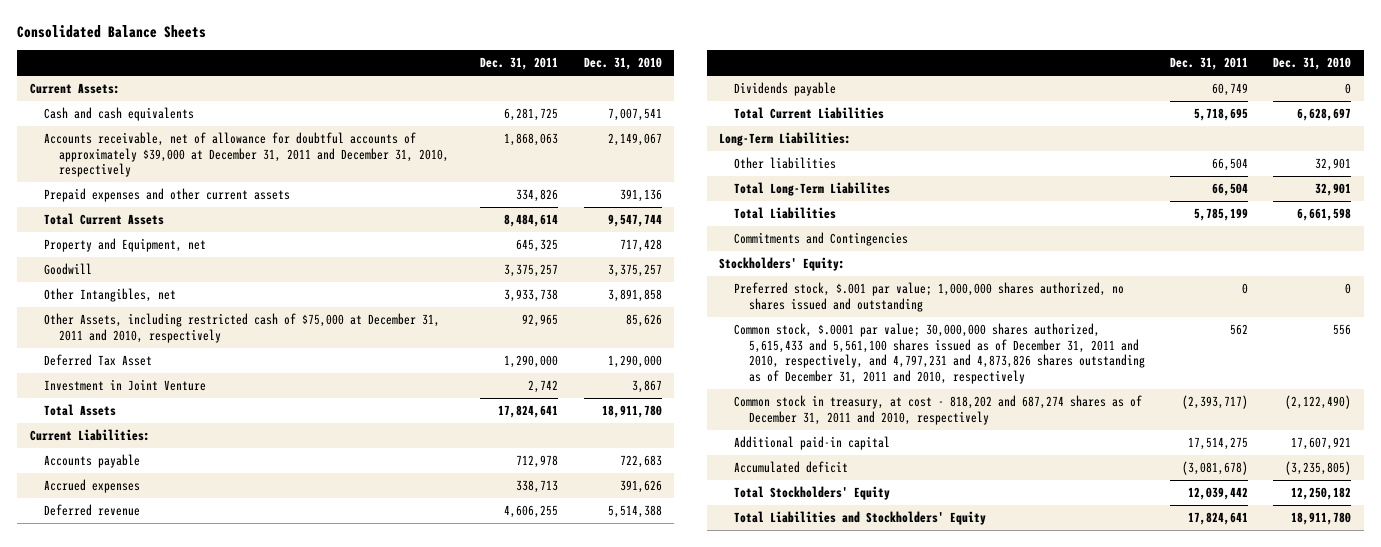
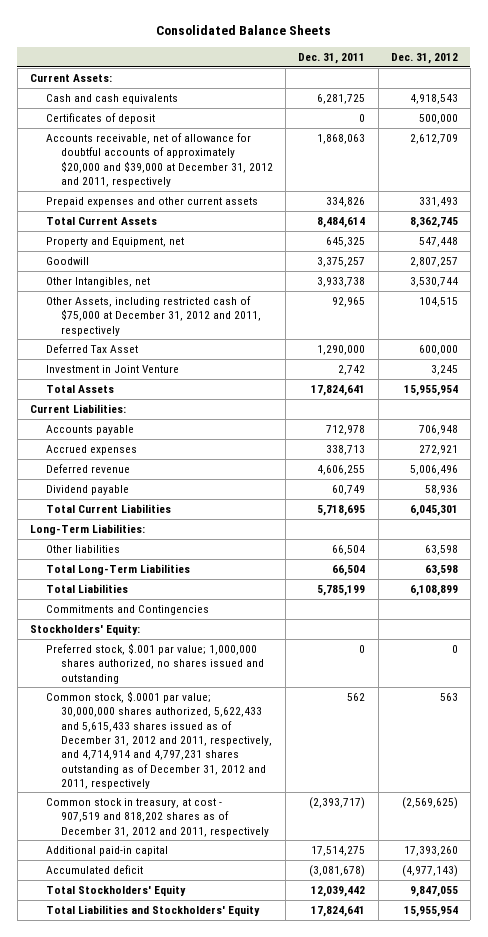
[583,57,662,71] Dec. 31, 2010 -> none
none -> [390,53,458,65] Dec. 31, 2012
none -> [45,112,155,124] Certificates of deposit
[44,132,449,178] Accounts receivable, net of allowance for doubtful accounts of approximately $39,000 at December 31, 2011 and December 31, 2010, respectively -> [45,132,274,187] Accounts receivable, net of allowance for doubtful accounts of approximately $20,000 and $39,000 at December 31, 2012 and 2011, respectively
[44,313,441,343] Other Assets, including restricted cash of $75,000 at December 31, 2011 and 2010, respectively -> [45,295,262,336] Other Assets, including restricted cash of $75,000 at December 31, 2012 and 2011, respectively
[733,82,836,97] Dividends payable -> [45,484,129,495] Dividend payable
[733,182,890,197] Total Long-Term Liabilites -> [45,563,190,575] Total Long-Term Liabilities
[733,323,1145,384] Common stock, $.0001 par value; 30,000,000 shares authorized, 5,615,433 and 5,561,100 shares issued as of December 31, 2011 and 2010, respectively, and 4,797,231 and 4,873,826 shares outstanding as of December 31, 2011 and 2010, respectively -> [45,690,273,789] Common stock, $.0001 par value; 30,000,000 shares authorized, 5,622,433 and 5,615,433 shares issued as of December 31, 2012 and 2011, respectively, and 4,714,914 and 4,797,231 shares outstanding as of December 31, 2012 and 2011, respectively
[733,395,1142,425] Common stock in treasury, at cost - 818,202 and 687,274 shares as of December 31, 2011 and 2010, respectively -> [45,797,270,837] Common stock in treasury, at cost - 907,519 and 818,202 shares as of December 31, 2012 and 2011, respectively

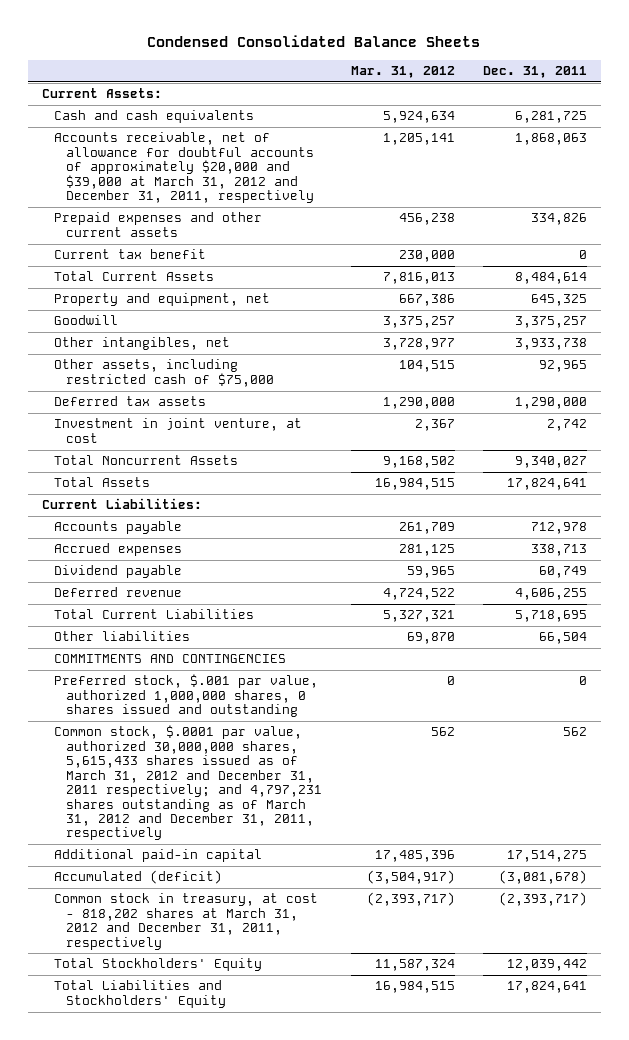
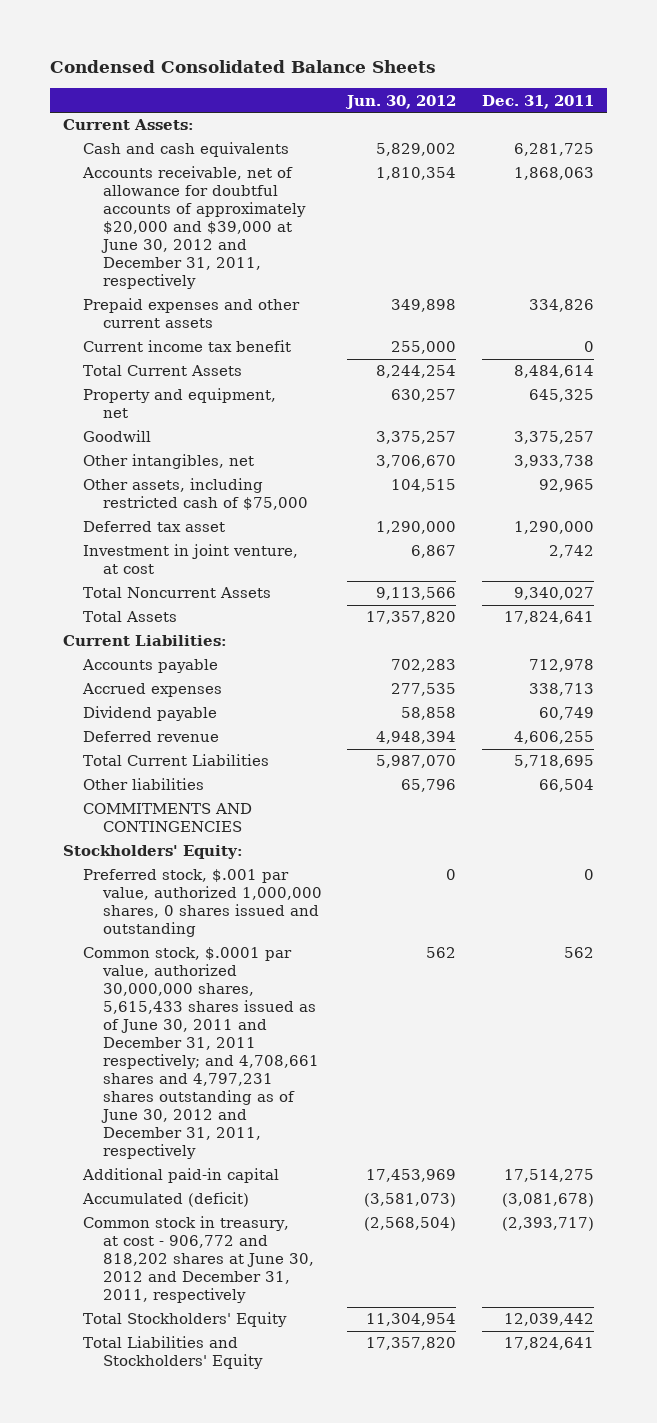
[350,66,455,79] Mar. 31, 2012 -> none
none -> [345,94,457,109] Jun. 30, 2012
[54,132,315,204] Accounts receivable, net of allowance for doubtful accounts of approximately $20,000 and $39,000 at March 31, 2012 and December 31, 2011, respectively -> [81,166,306,290] Accounts receivable, net of allowance for doubtful accounts of approximately $20,000 and $39,000 at June 30, 2012 and December 31, 2011, respectively
[54,249,207,260] Current tax benefit -> [82,340,291,353] Current income tax benefit
[54,396,207,407] Deferred tax assets -> [82,521,225,533] Deferred tax asset
none -> [63,845,244,860] Stockholders' Equity:
[54,725,323,841] Common stock, $.0001 par value, authorized 30,000,000 shares, 5,615,433 shares issued as of March 31, 2012 and December 31, 2011 respectively; and 4,797,231 shares outstanding as of March 31, 2012 and December 31, 2011, respectively -> [82,947,319,1160] Common stock, $.0001 par value, authorized 30,000,000 shares, 5,615,433 shares issued as of June 30, 2011 and December 31, 2011 respectively; and 4,708,661 shares and 4,797,231 shares outstanding as of June 30, 2012 and December 31, 2011, respectively
[54,893,319,950] Common stock in treasury, at cost - 818,202 shares at March 31, 2012 and December 31, 2011, respectively -> [82,1216,314,1304] Common stock in treasury, at cost - 906,772 and 818,202 shares at June 30, 2012 and December 31, 2011, respectively

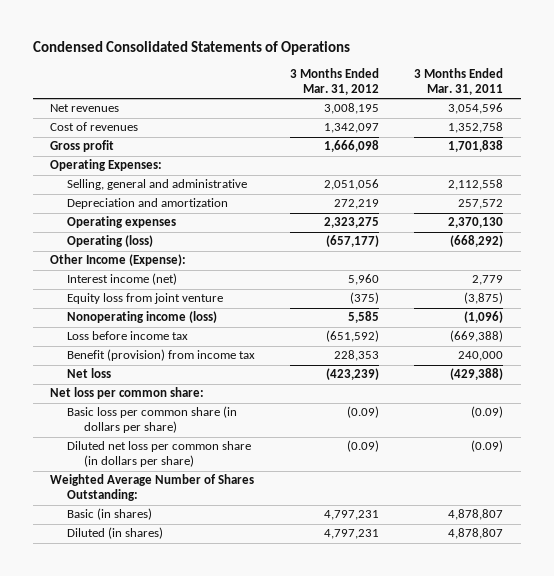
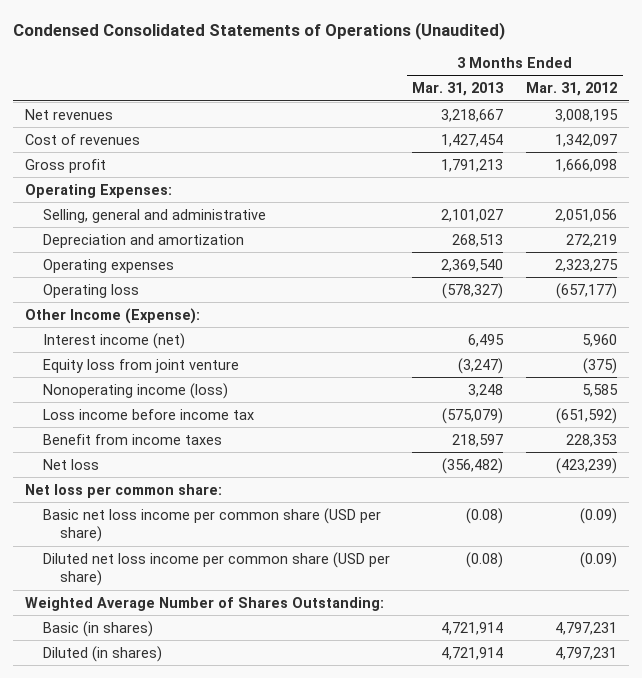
[32,41,350,56] Condensed Consolidated Statements of Operations -> [13,21,506,40] Condensed Consolidated Statements of Operations (Unaudited)
[414,67,504,95] 3 Months Ended Mar. 31, 2011 -> none
none -> [412,82,505,97] Mar. 31, 2013
[67,235,154,248] Operating (loss) -> [42,283,139,298] Operating loss
[67,331,189,341] Loss before income tax -> [42,408,254,420] Loss income before income tax
[67,349,256,362] Benefit (provision) from income tax -> [42,433,222,445] Benefit from income taxes
[67,406,238,434] Basic loss per common share (in dollars per share) -> [42,507,381,542] Basic net loss income per common share (USD per share)
[67,441,252,468] Diluted net loss per common share (in dollars per share) -> [42,551,390,586] Diluted net loss income per common share (USD per share)

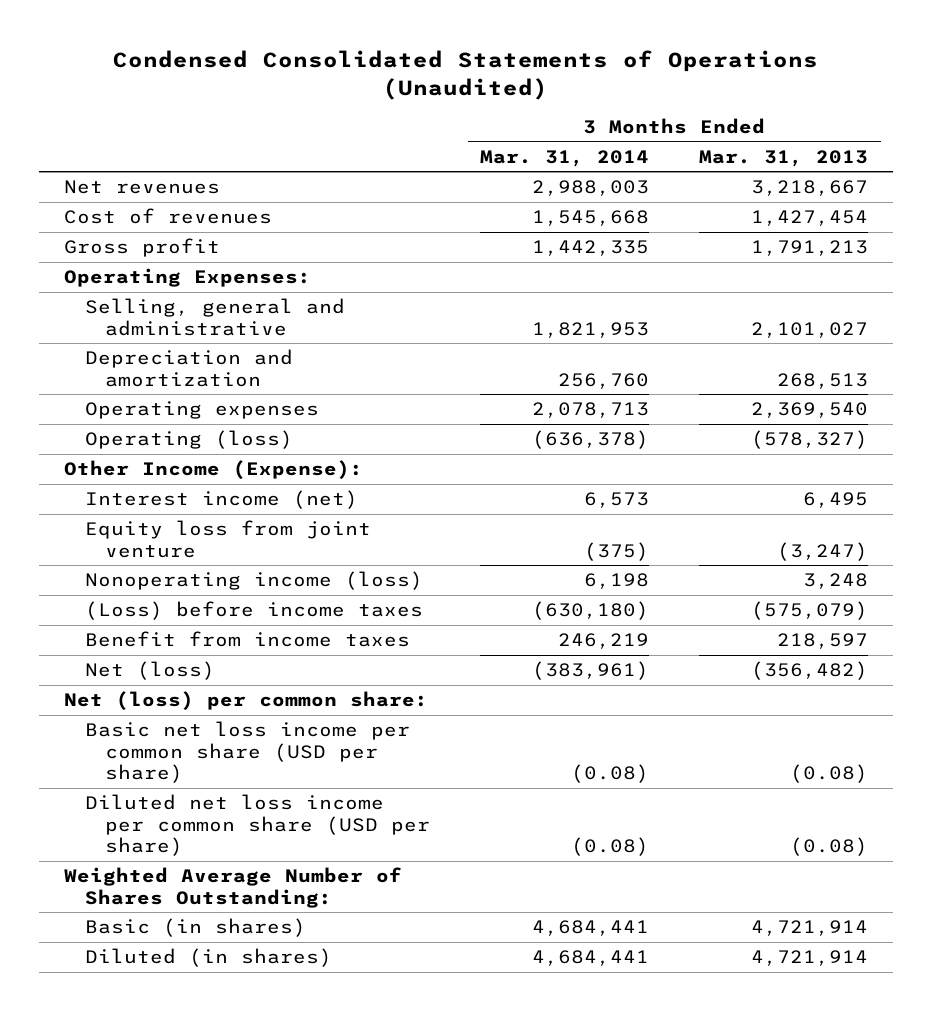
[526,82,618,97] Mar. 31, 2012 -> none
none -> [480,149,650,167] Mar. 31, 2014
[42,283,139,298] Operating loss -> [84,429,293,449] Operating (loss)
[42,408,254,420] Loss income before income tax -> [84,600,423,620] (Loss) before income taxes
[42,458,99,470] Net loss -> [84,660,215,680] Net (loss)
[24,483,222,498] Net loss per common share: -> [64,690,429,710] Net (loss) per common share:

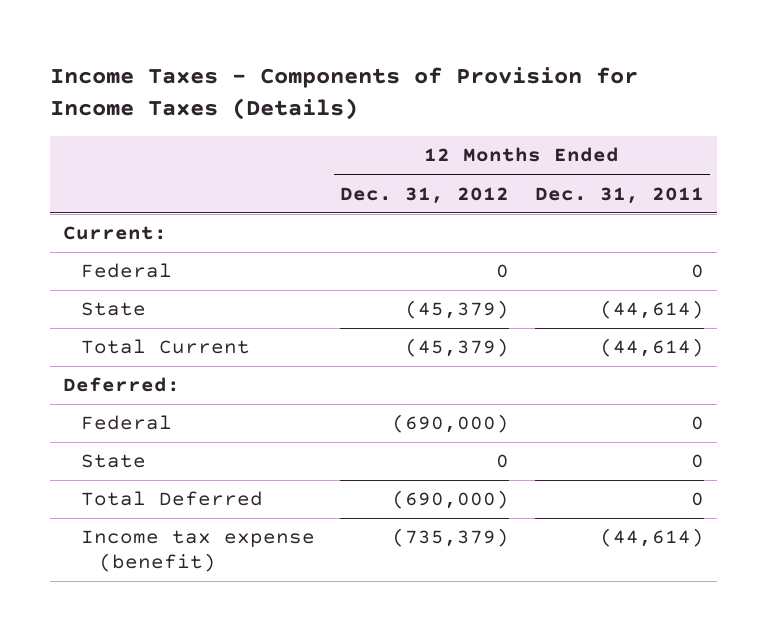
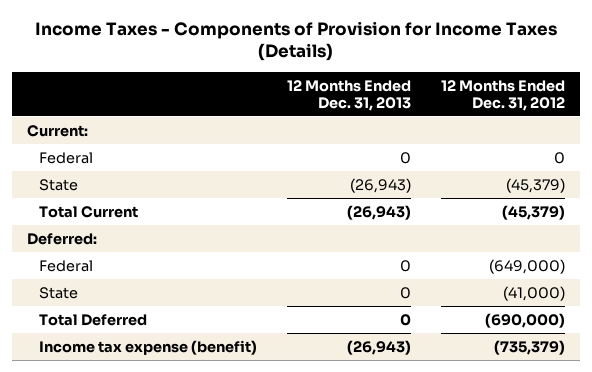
[534,186,704,204] Dec. 31, 2011 -> none
none -> [287,79,412,112] 12 Months Ended Dec. 31, 2013
[392,414,510,434] (690,000) -> [489,258,566,274] (649,000)
[496,454,510,469] 0 -> [503,285,566,301] (41,000)

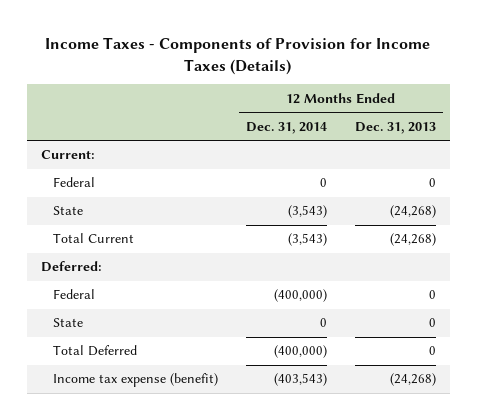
[441,79,566,112] 12 Months Ended Dec. 31, 2012 -> none
none -> [245,121,327,134] Dec. 31, 2014
[350,177,412,193] (26,943) -> [389,205,436,219] (24,268)
[347,204,412,220] (26,943) -> [389,233,436,247] (24,268)
[347,339,412,355] (26,943) -> [389,373,436,387] (24,268)

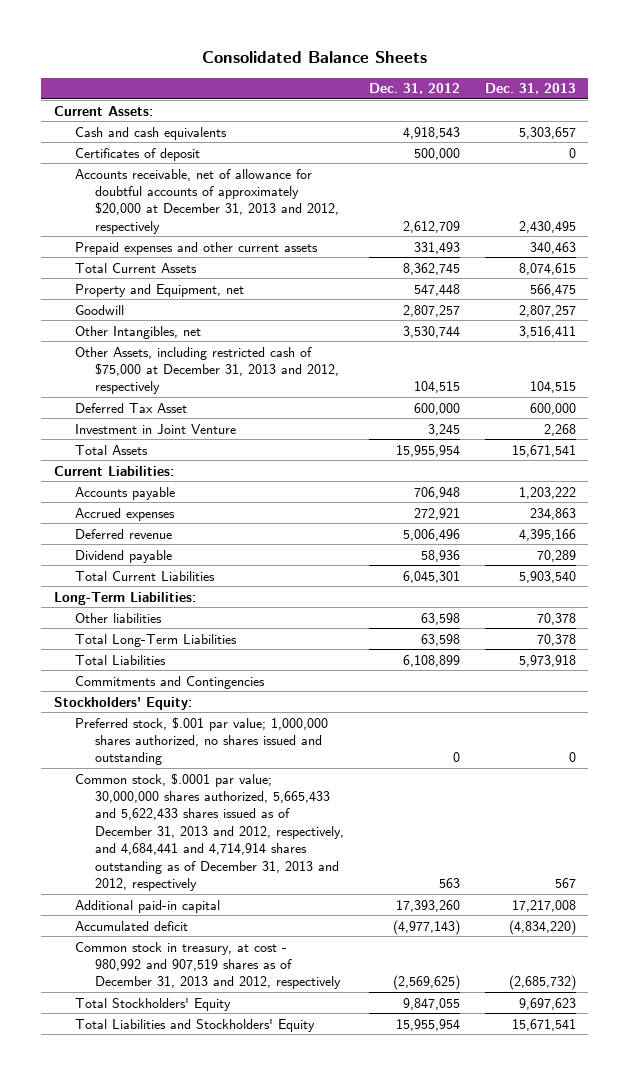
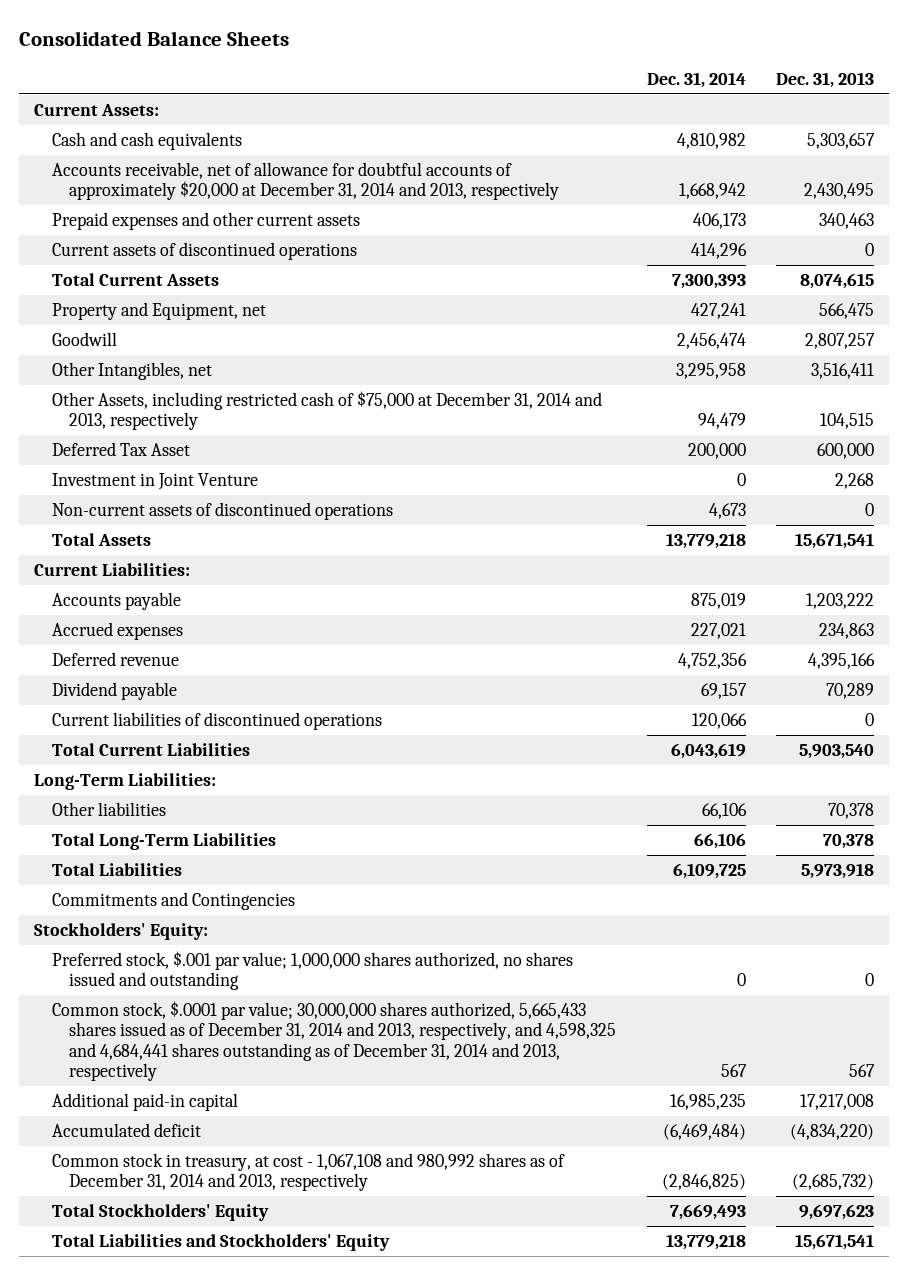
[369,83,461,95] Dec. 31, 2012 -> none
none -> [646,71,746,88] Dec. 31, 2014
[74,147,200,161] Certificates of deposit -> none
[74,168,340,234] Accounts receivable, net of allowance for doubtful accounts of approximately $20,000 at December 31, 2013 and 2012, respectively -> [51,161,560,201] Accounts receivable, net of allowance for doubtful accounts of approximately $20,000 at December 31, 2014 and 2013, respectively
none -> [51,241,357,260] Current assets of discontinued operations
[74,346,340,395] Other Assets, including restricted cash of $75,000 at December 31, 2013 and 2012, respectively -> [51,390,602,431] Other Assets, including restricted cash of $75,000 at December 31, 2014 and 2013, respectively
none -> [51,501,393,520] Non-current assets of discontinued operations
none -> [51,711,382,730] Current liabilities of discontinued operations
[74,772,345,892] Common stock, $.0001 par value; 30,000,000 shares authorized, 5,665,433 and 5,622,433 shares issued as of December 31, 2013 and 2012, respectively, and 4,684,441 and 4,714,914 shares outstanding as of December 31, 2013 and 2012, respectively -> [51,1000,617,1081] Common stock, $.0001 par value; 30,000,000 shares authorized, 5,665,433 shares issued as of December 31, 2014 and 2013, respectively, and 4,598,325 and 4,684,441 shares outstanding as of December 31, 2014 and 2013, respectively
[74,941,342,990] Common stock in treasury, at cost - 980,992 and 907,519 shares as of December 31, 2013 and 2012, respectively -> [51,1152,565,1192] Common stock in treasury, at cost - 1,067,108 and 980,992 shares as of December 31, 2014 and 2013, respectively

